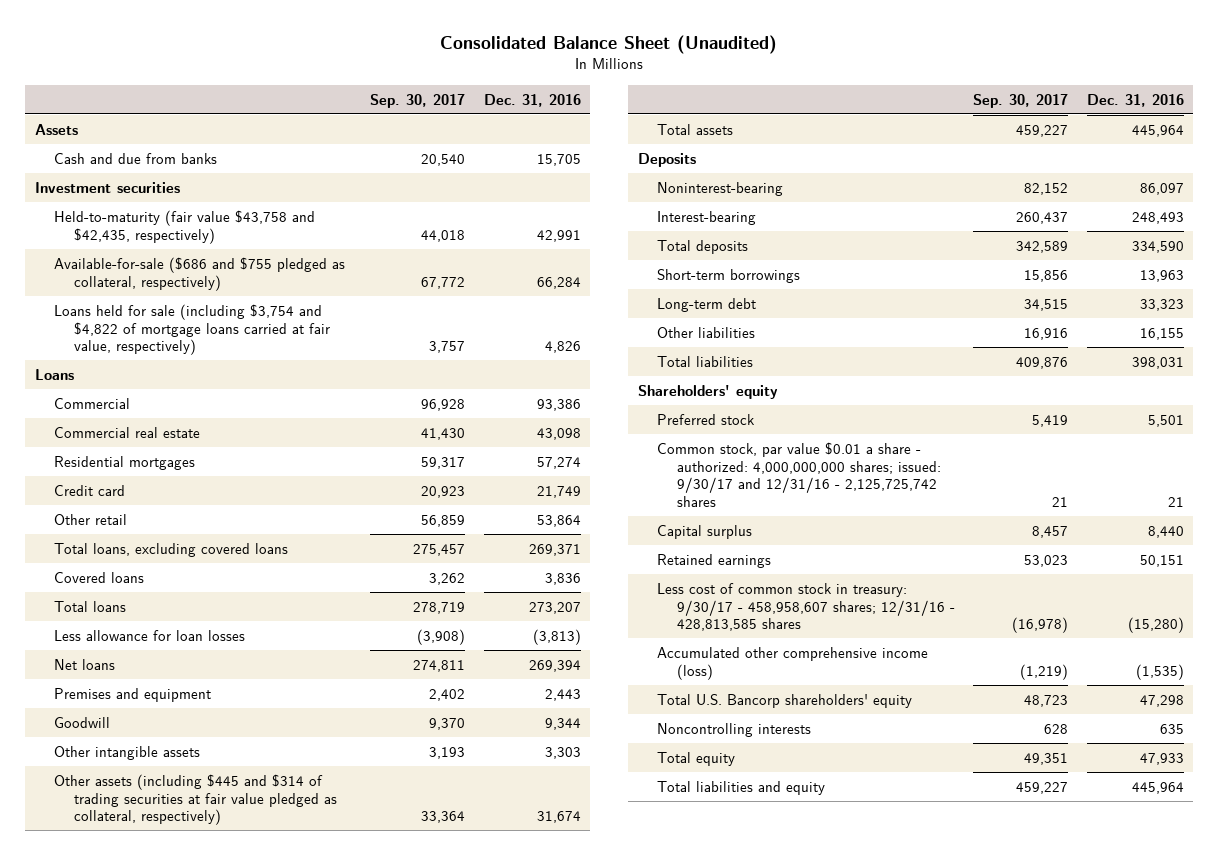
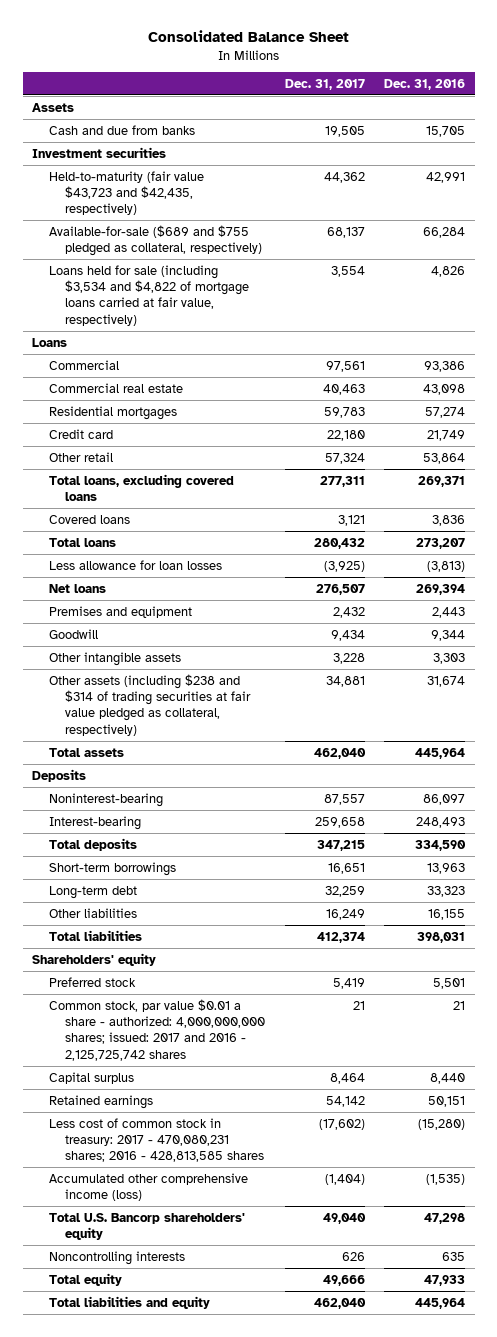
[440,34,778,54] Consolidated Balance Sheet (Unaudited) -> [147,30,349,43] Consolidated Balance Sheet
[370,93,466,108] Sep. 30, 2017 -> none
none -> [284,78,365,90] Dec. 31, 2017
[54,209,316,244] Held-to-maturity (fair value $43,758 and $42,435, respectively) -> [48,170,204,216] Held-to-maturity (fair value $43,723 and $42,435, respectively)
[54,256,346,291] Available-for-sale ($686 and $755 pledged as collateral, respectively) -> [48,224,263,257] Available-for-sale ($689 and $755 pledged as collateral, respectively)
[54,303,330,356] Loans held for sale (including $3,754 and $4,822 of mortgage loans carried at fair value, respectively) -> [48,264,250,326] Loans held for sale (including $3,534 and $4,822 of mortgage loans carried at fair value, respectively)
[54,773,337,826] Other assets (including $445 and $314 of trading securities at fair value pledged as collateral, respectively) -> [48,673,252,736] Other assets (including $238 and $314 of trading securities at fair value pledged as collateral, respectively)
[657,441,941,507] Common stock, par value $0.01 a share - authorized: 4,000,000,000 shares; issued: 9/30/17 and 12/31/16 - 2,125,725,742 shares -> [48,998,266,1061] Common stock, par value $0.01 a share - authorized: 4,000,000,000 shares; issued: 2017 and 2016 - 2,125,725,742 shares
[657,582,955,632] Less cost of common stock in treasury: 9/30/17 - 458,958,607 shares; 12/31/16 - 428,813,585 shares -> [48,1117,265,1163] Less cost of common stock in treasury: 2017 - 470,080,231 shares; 2016 - 428,813,585 shares

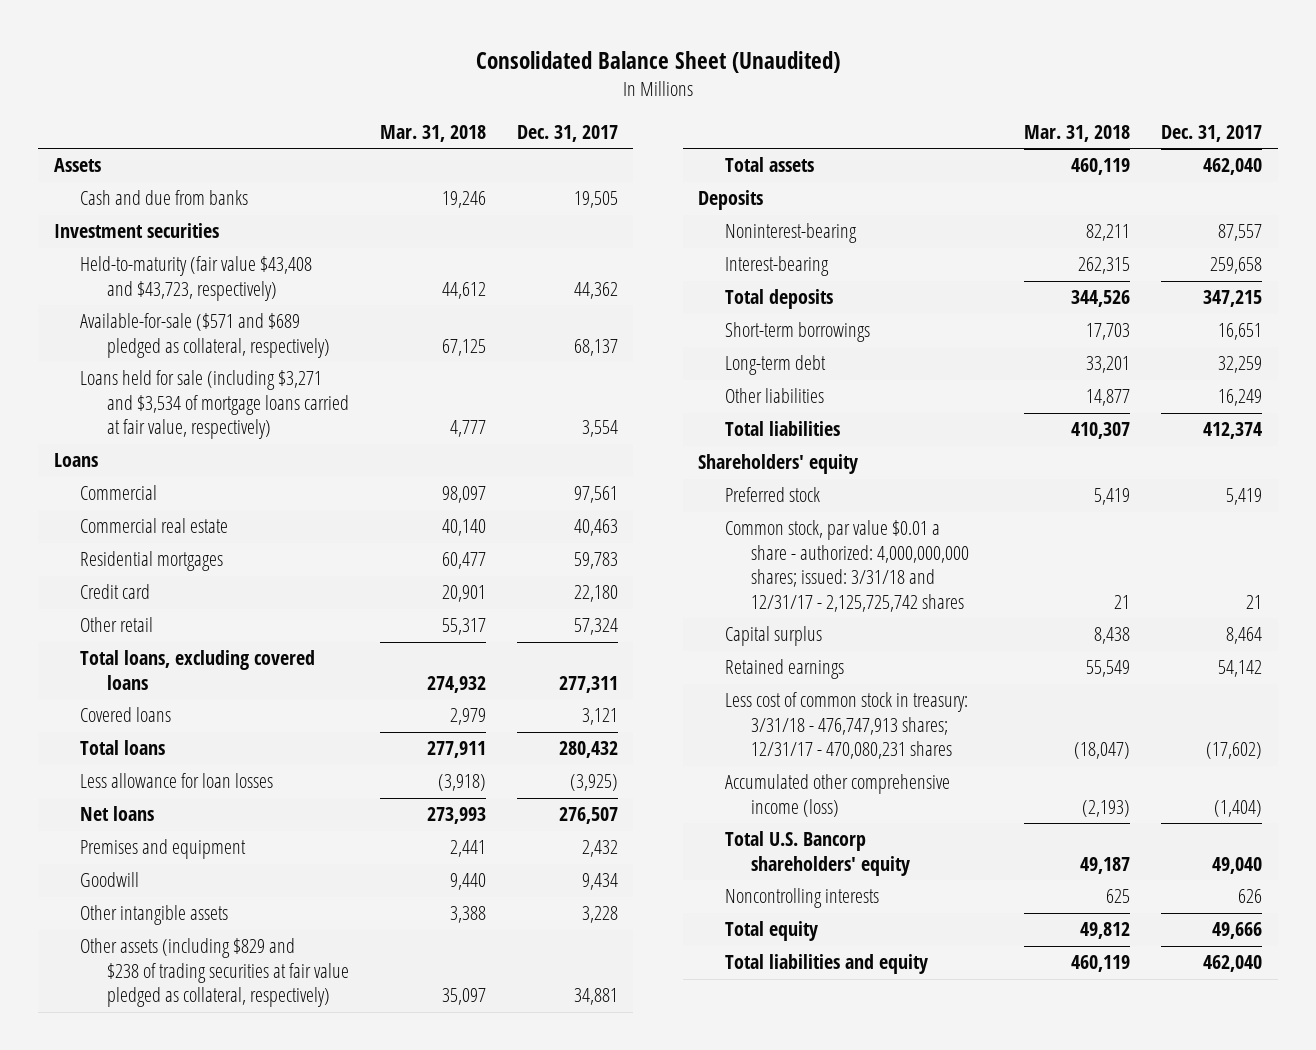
[147,30,349,43] Consolidated Balance Sheet -> [476,50,841,73] Consolidated Balance Sheet (Unaudited)
[383,78,465,90] Dec. 31, 2016 -> none
none -> [379,124,486,142] Mar. 31, 2018
[48,170,204,216] Held-to-maturity (fair value $43,723 and $42,435, respectively) -> [80,256,313,301] Held-to-maturity (fair value $43,408 and $43,723, respectively)
[48,224,263,257] Available-for-sale ($689 and $755 pledged as collateral, respectively) -> [80,313,330,358] Available-for-sale ($571 and $689 pledged as collateral, respectively)
[48,264,250,326] Loans held for sale (including $3,534 and $4,822 of mortgage loans carried at fair value, respectively) -> [80,370,349,440] Loans held for sale (including $3,271 and $3,534 of mortgage loans carried at fair value, respectively)
[48,673,252,736] Other assets (including $238 and $314 of trading securities at fair value pledged as collateral, respectively) -> [80,938,349,1008] Other assets (including $829 and $238 of trading securities at fair value pledged as collateral, respectively)
[48,998,266,1061] Common stock, par value $0.01 a share - authorized: 4,000,000,000 shares; issued: 2017 and 2016 - 2,125,725,742 shares -> [724,520,970,612] Common stock, par value $0.01 a share - authorized: 4,000,000,000 shares; issued: 3/31/18 and 12/31/17 - 2,125,725,742 shares
[48,1117,265,1163] Less cost of common stock in treasury: 2017 - 470,080,231 shares; 2016 - 428,813,585 shares -> [724,692,968,760] Less cost of common stock in treasury: 3/31/18 - 476,747,913 shares; 12/31/17 - 470,080,231 shares

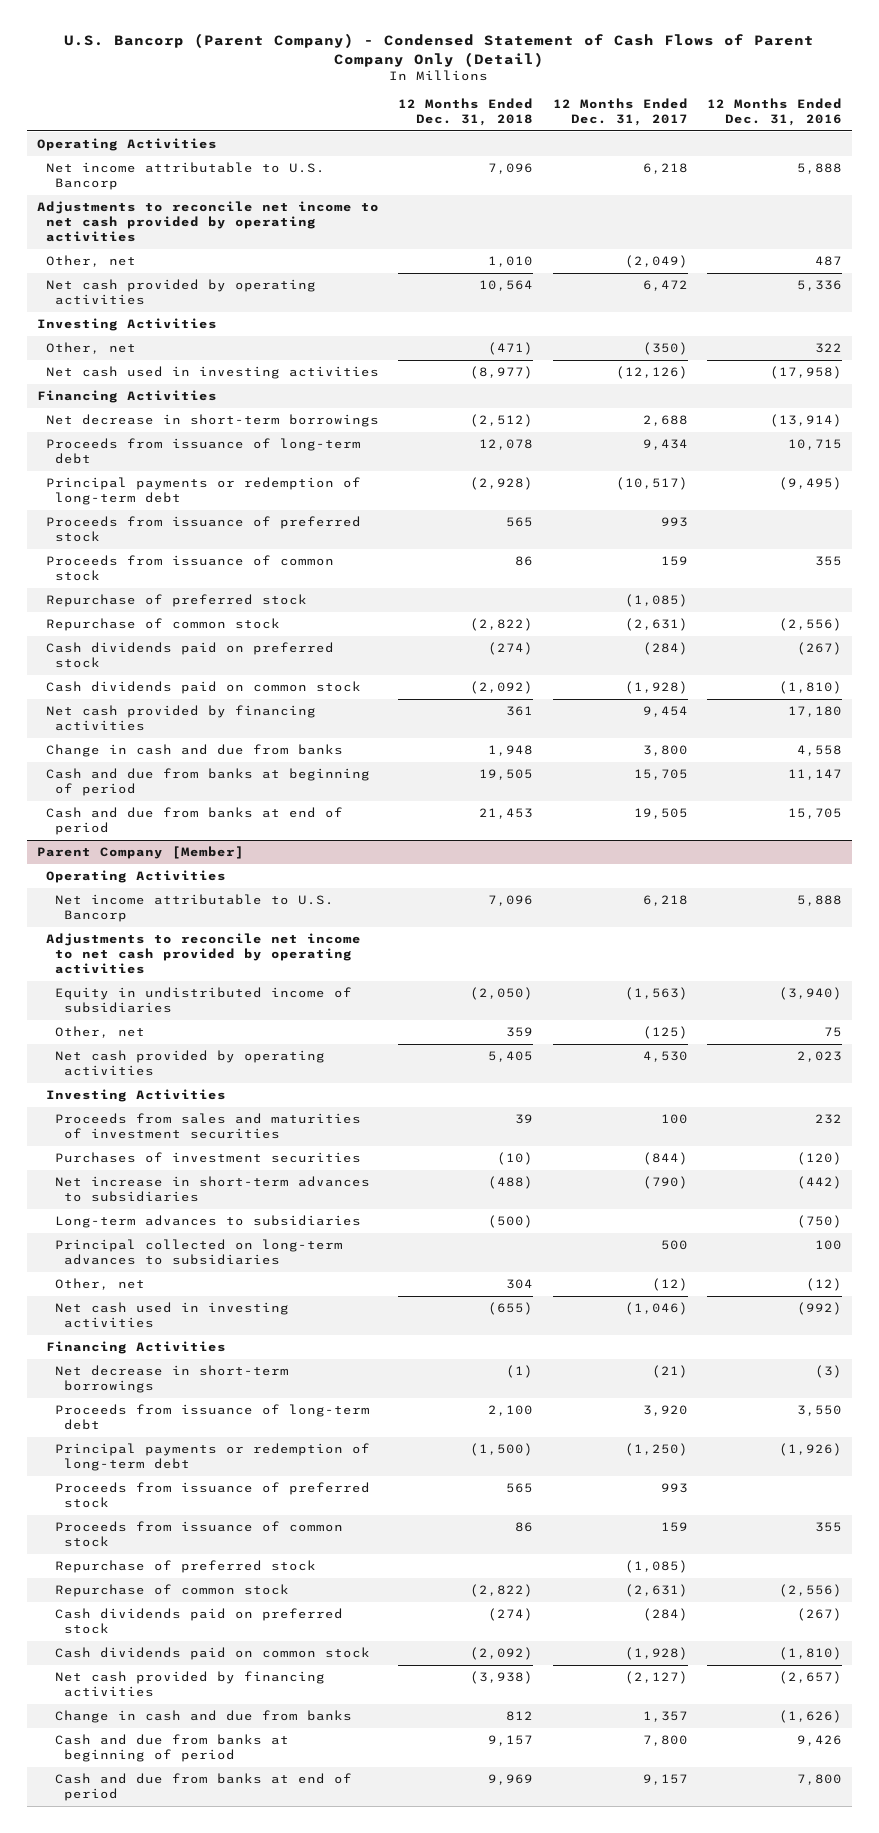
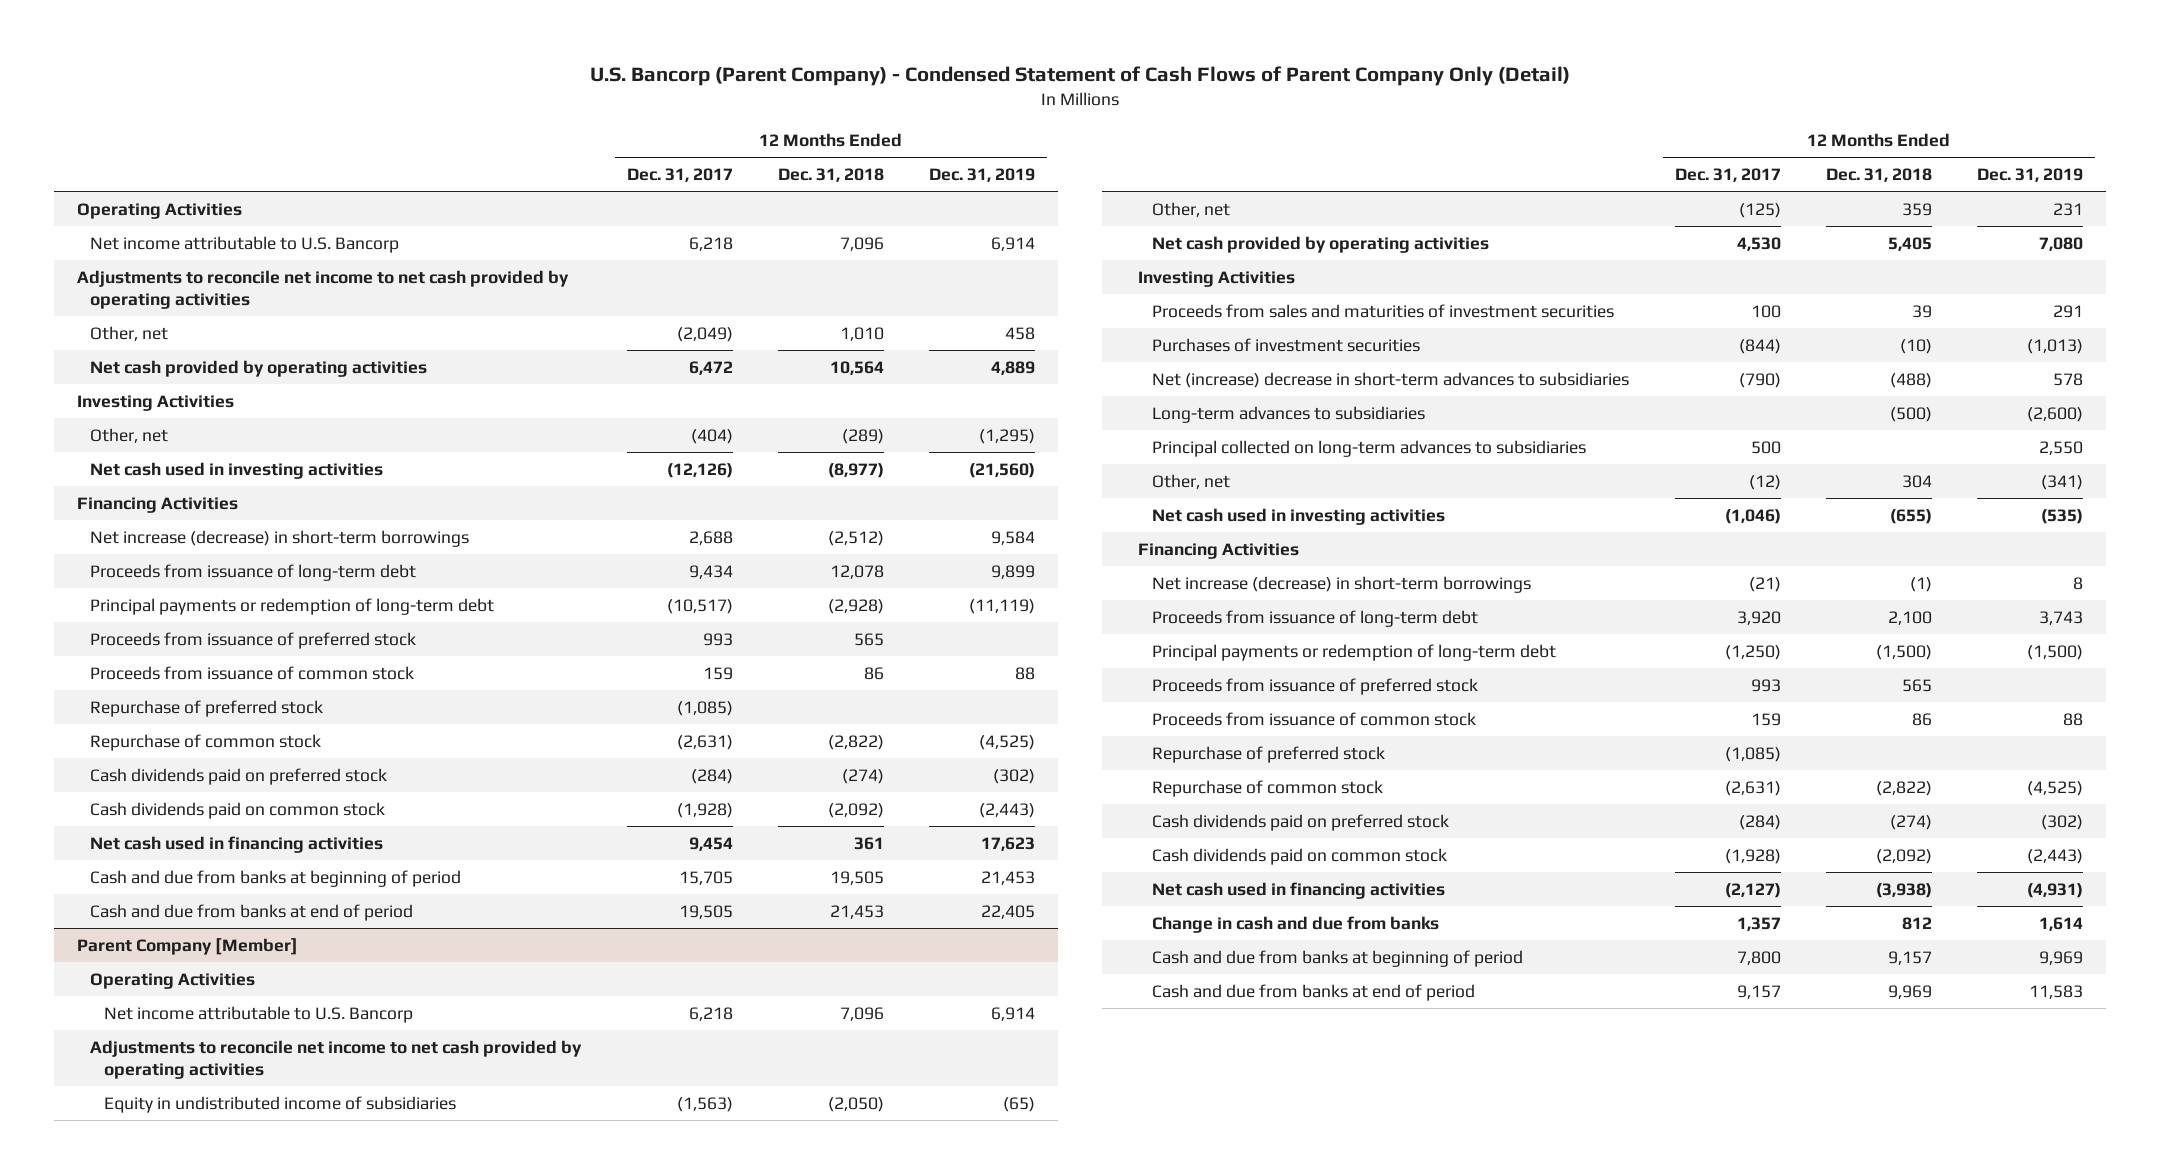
[706,97,842,126] 12 Months Ended Dec. 31, 2016 -> none
none -> [929,167,1036,182] Dec. 31, 2019
[488,342,534,356] (471) -> [842,428,885,444] (289)
[642,342,688,356] (350) -> [690,428,733,444] (404)
[45,414,379,428] Net decrease in short-term borrowings -> [90,529,470,547] Net increase (decrease) in short-term borrowings
[45,744,343,758] Change in cash and due from banks -> none
[45,705,316,732] Net cash provided by financing activities -> [90,835,384,853] Net cash used in financing activities
[54,1176,370,1203] Net increase in short-term advances to subsidiaries -> [1152,371,1630,388] Net (increase) decrease in short-term advances to subsidiaries
[54,1365,289,1394] Net decrease in short-term borrowings -> [1152,575,1532,593] Net increase (decrease) in short-term borrowings
[54,1671,325,1698] Net cash provided by financing activities -> [1152,881,1446,899] Net cash used in financing activities

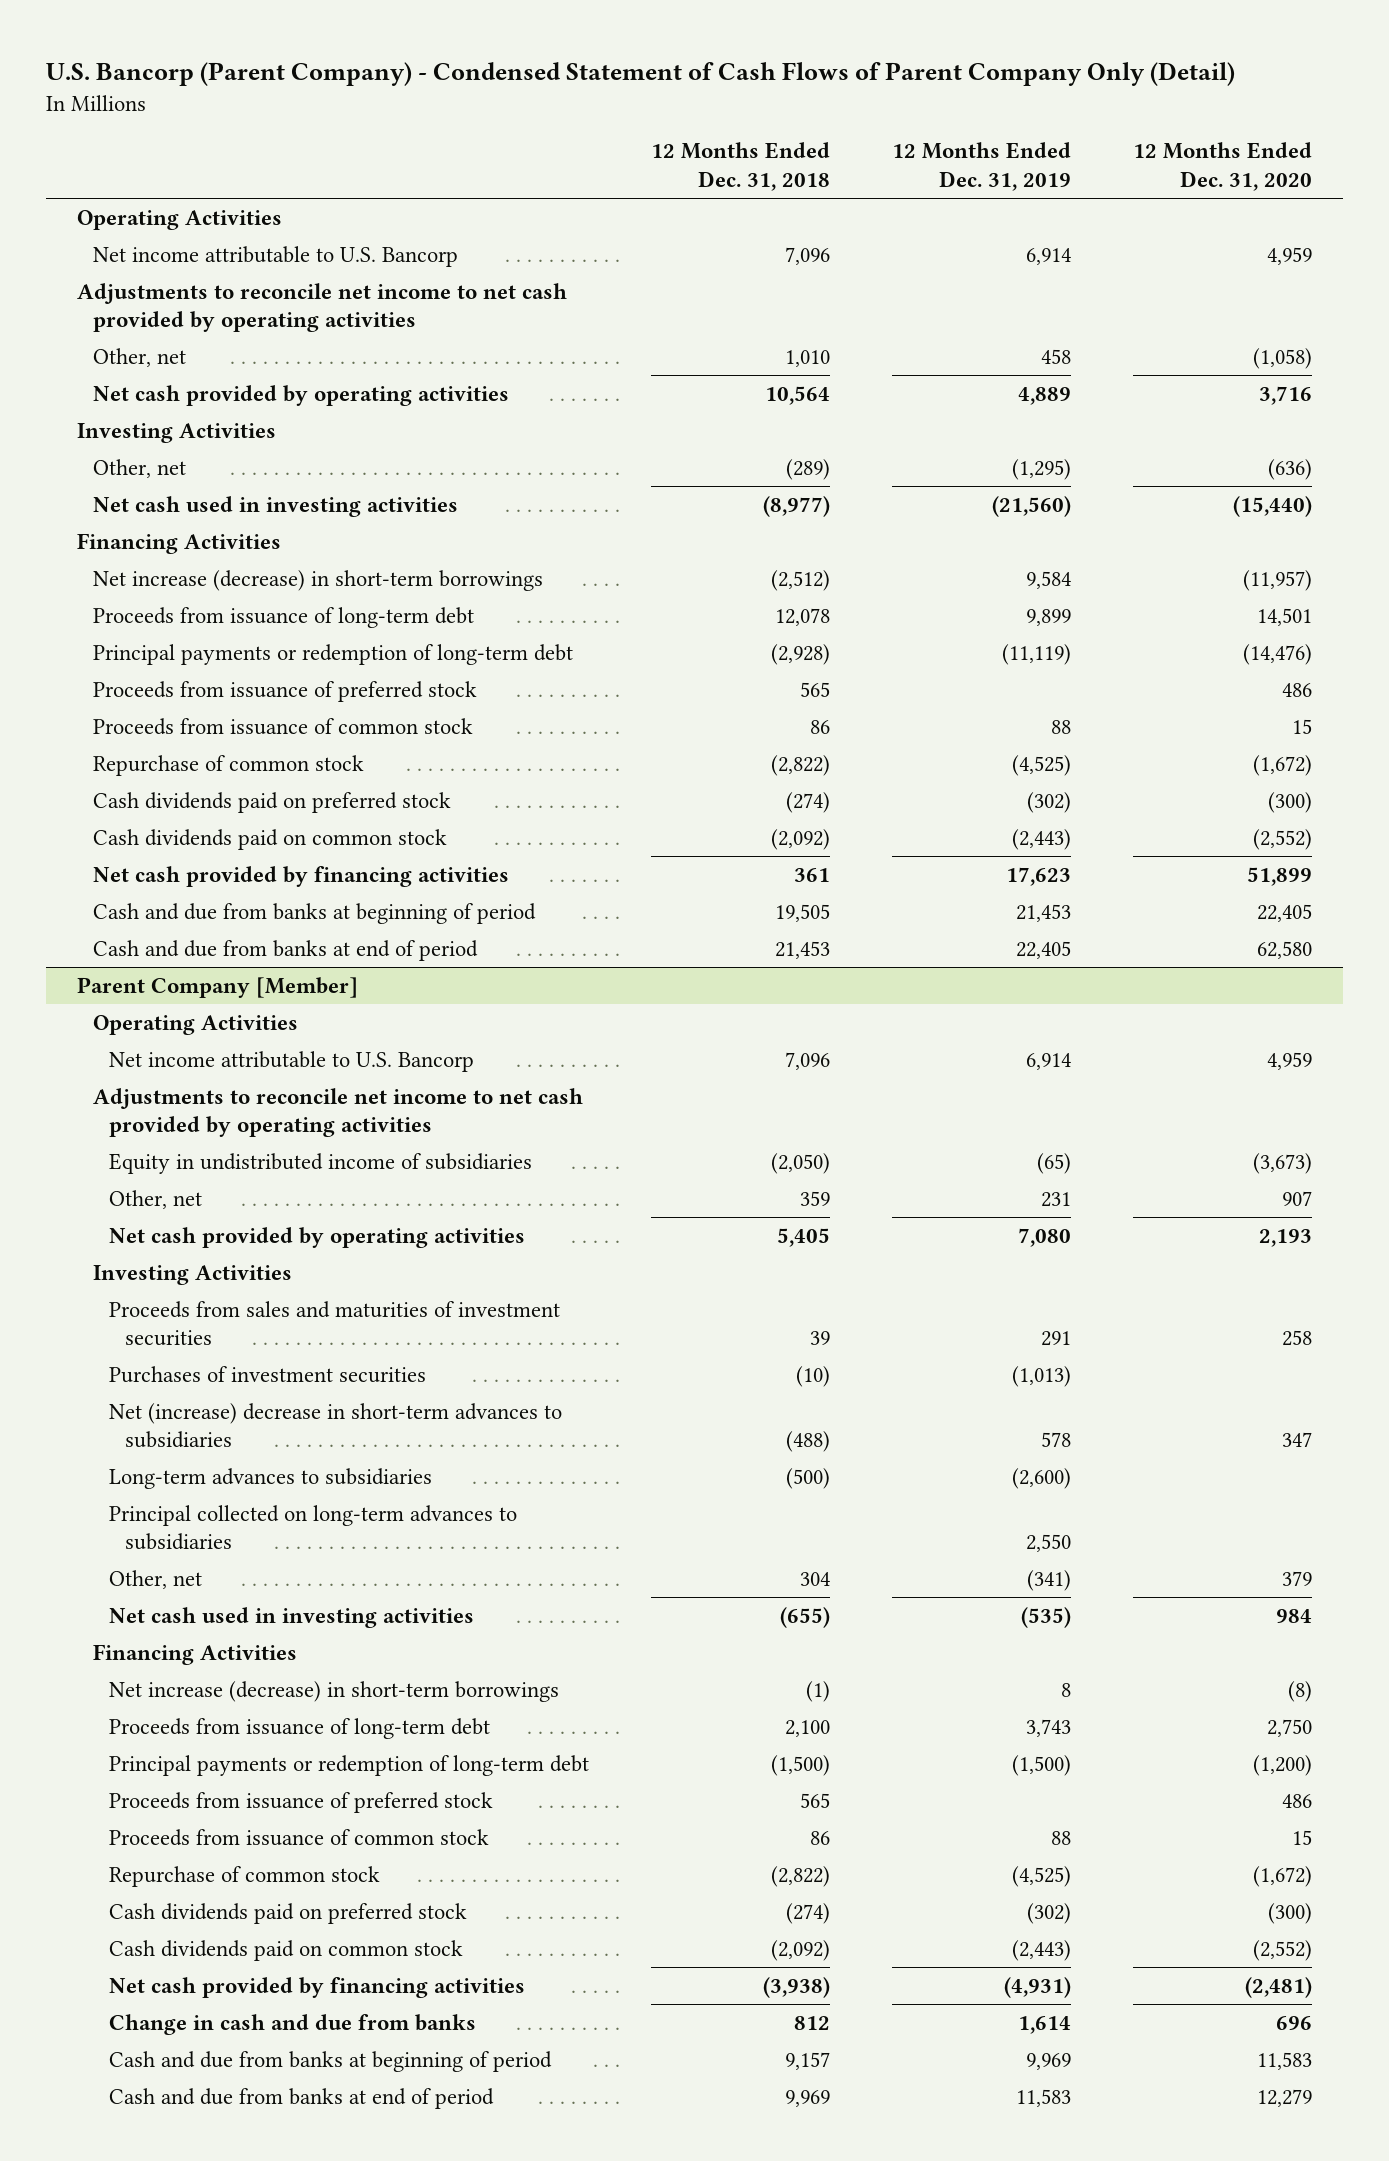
[626,167,733,182] Dec. 31, 2017 -> none
none -> [1133,142,1313,192] 12 Months Ended Dec. 31, 2020
[90,699,324,717] Repurchase of preferred stock -> none
[90,835,384,853] Net cash used in financing activities -> [93,865,510,887] Net cash provided by financing activities
[1152,745,1386,763] Repurchase of preferred stock -> none
[1152,881,1446,899] Net cash used in financing activities -> [109,1976,526,1998] Net cash provided by financing activities

